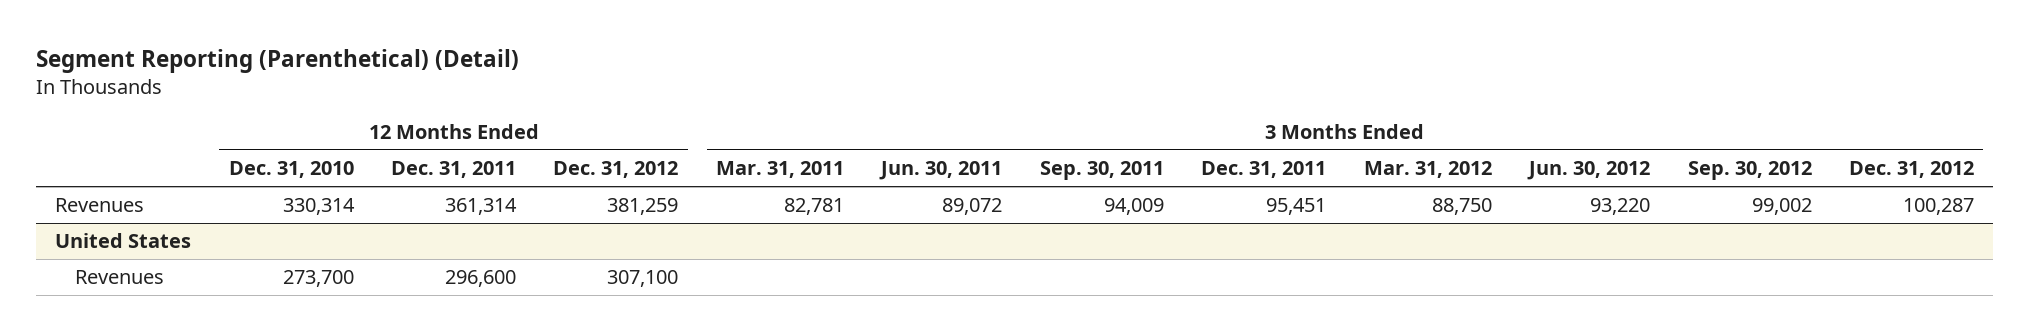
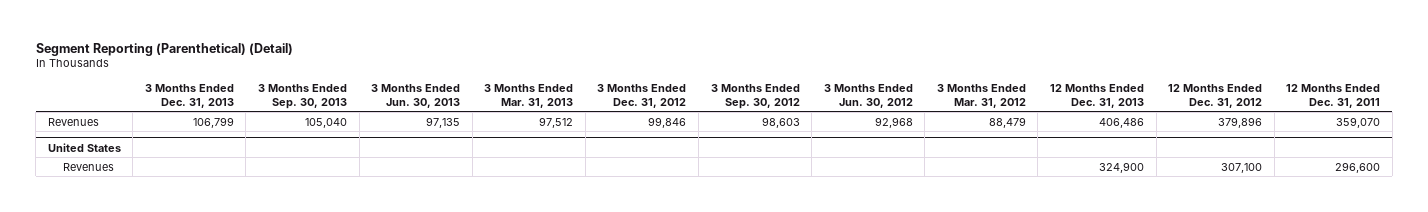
[228,161,354,179] Dec. 31, 2010 -> none
[715,161,844,179] Mar. 31, 2011 -> none
[879,161,1003,181] Jun. 30, 2011 -> none
[1039,161,1164,181] Sep. 30, 2011 -> none
[1201,161,1327,179] Dec. 31, 2011 -> none
none -> [144,83,234,108] 3 Months Ended Dec. 31, 2013
none -> [257,83,347,109] 3 Months Ended Sep. 30, 2013
none -> [371,83,461,108] 3 Months Ended Jun. 30, 2013
none -> [484,83,574,108] 3 Months Ended Mar. 31, 2013
none -> [1050,83,1145,108] 12 Months Ended Dec. 31, 2013
[445,198,518,216] 361,314 -> [1336,116,1381,128] 359,070
[607,198,679,216] 381,259 -> [1218,116,1263,128] 379,896
[1431,198,1492,216] 88,750 -> [988,116,1026,128] 88,479
[1590,198,1651,216] 93,220 -> [874,116,913,128] 92,968
[1751,198,1812,216] 99,002 -> [761,116,800,128] 98,603
[1903,198,1975,216] 100,287 -> [648,116,687,128] 99,846

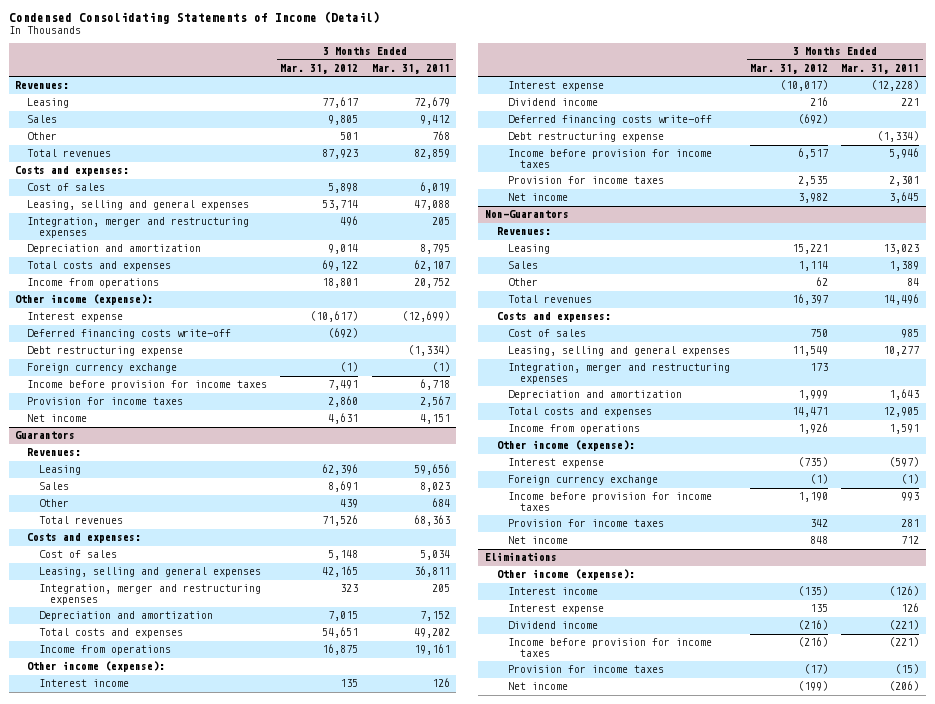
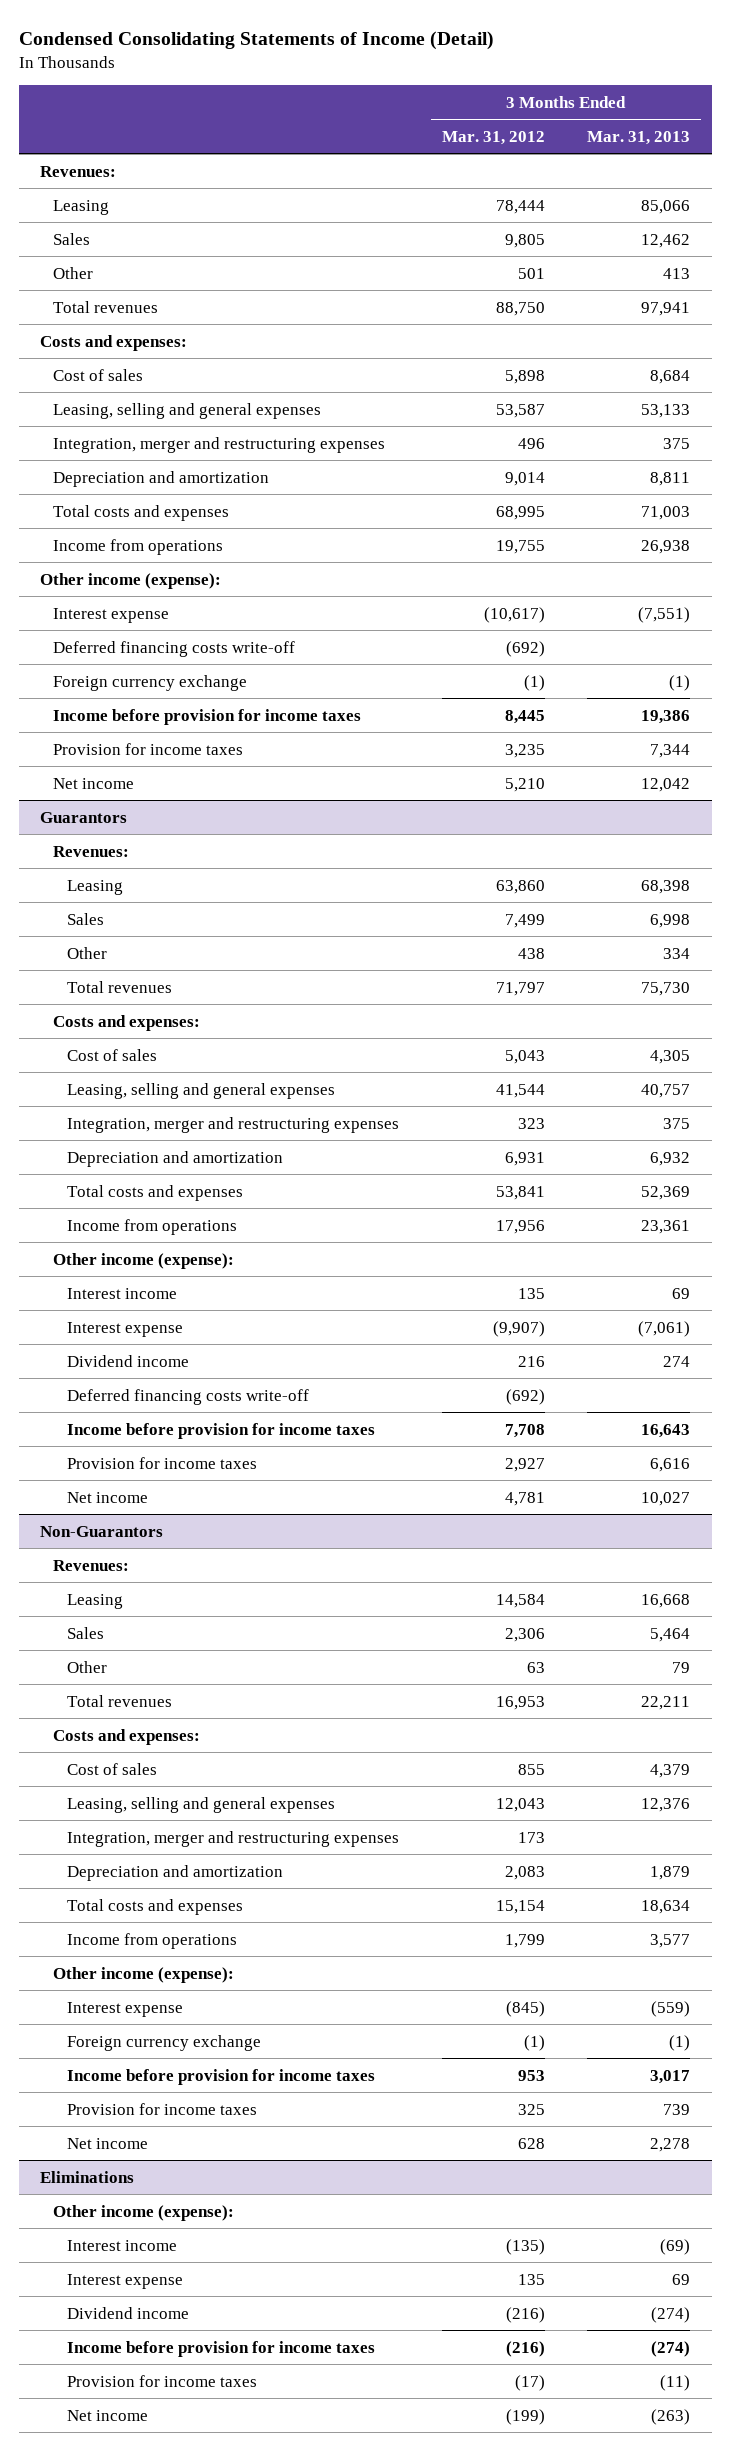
[371,63,450,74] Mar. 31, 2011 -> none
none -> [587,130,691,145] Mar. 31, 2013
[322,97,359,109] 77,617 -> [495,199,545,214] 78,444
[322,149,359,160] 87,923 -> [495,301,545,316] 88,750
[322,200,359,211] 53,714 -> [495,403,545,418] 53,587
[322,260,359,272] 69,122 -> [495,505,545,520] 68,995
[322,278,359,289] 18,801 -> [495,539,545,554] 19,755
[27,346,184,357] Debt restructuring expense -> none
[328,380,359,391] 7,491 -> [504,709,545,724] 8,445
[328,396,359,408] 2,860 -> [504,743,545,758] 3,235
[328,413,359,425] 4,631 -> [504,777,545,792] 5,210
[322,464,359,476] 62,396 -> [495,879,545,894] 63,860
[328,481,359,493] 8,691 -> [504,913,545,928] 7,499
[340,499,359,509] 439 -> [517,947,545,959] 438
[322,515,359,527] 71,526 -> [495,981,545,996] 71,797
[328,550,359,561] 5,148 -> [504,1049,545,1064] 5,043
[322,566,359,578] 42,165 -> [495,1083,545,1098] 41,544
[328,611,359,622] 7,015 -> [504,1151,545,1166] 6,931
[322,627,359,639] 54,651 -> [495,1185,545,1200] 53,841
[322,644,359,656] 16,875 -> [495,1219,545,1234] 17,956
[779,80,828,92] (10,017) -> [492,1320,545,1337] (9,907)
[508,132,665,143] Debt restructuring expense -> none
[797,148,828,160] 6,517 -> [504,1423,545,1438] 7,708
[797,176,828,187] 2,535 -> [504,1457,545,1472] 2,927
[797,193,828,204] 3,982 -> [504,1491,545,1506] 4,781
[791,244,828,255] 15,221 -> [495,1593,545,1608] 14,584
[797,261,828,272] 1,114 -> [504,1627,545,1642] 2,306
[815,277,828,287] 62 -> [526,1661,545,1673] 63
[791,294,828,306] 16,397 -> [495,1695,545,1710] 16,953
[809,329,828,338] 750 -> [517,1763,545,1775] 855
[791,346,828,357] 11,549 -> [495,1797,545,1812] 12,043
[797,390,828,401] 1,999 -> [504,1865,545,1880] 2,083
[791,407,828,418] 14,471 -> [495,1899,545,1914] 15,154
[797,423,828,435] 1,926 -> [504,1933,545,1948] 1,799
[797,457,828,468] (735) -> [505,2000,545,2017] (845)
[797,492,828,503] 1,190 -> [517,2069,545,2081] 953
[809,519,828,528] 342 -> [517,2103,545,2115] 325
[809,536,828,545] 848 -> [517,2137,545,2149] 628

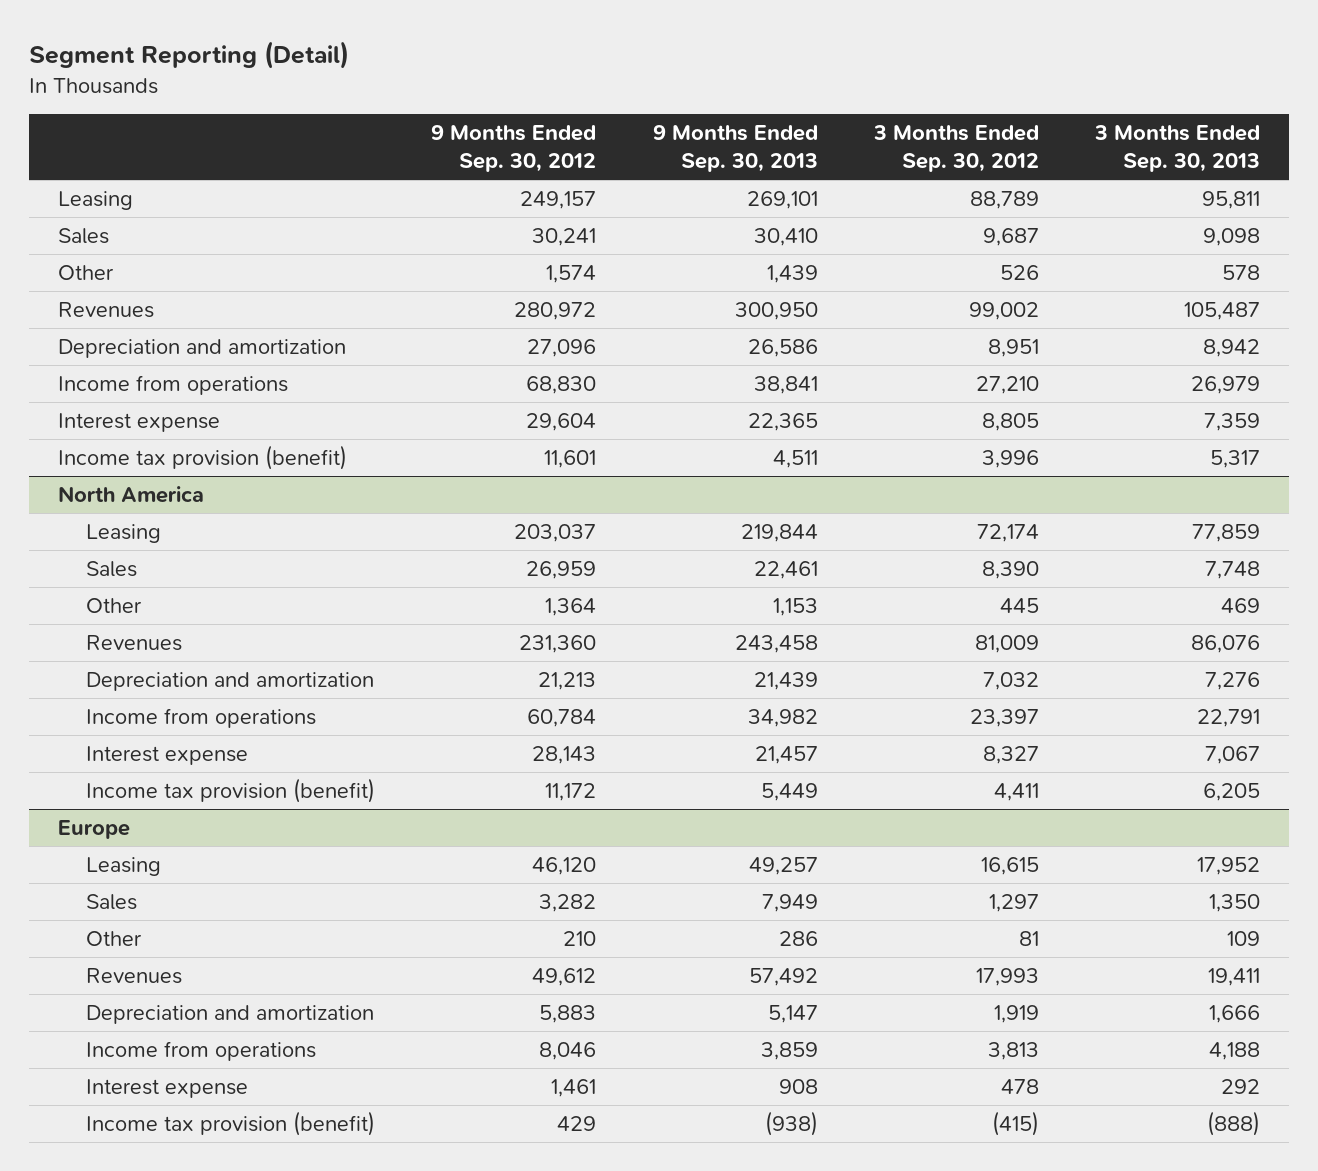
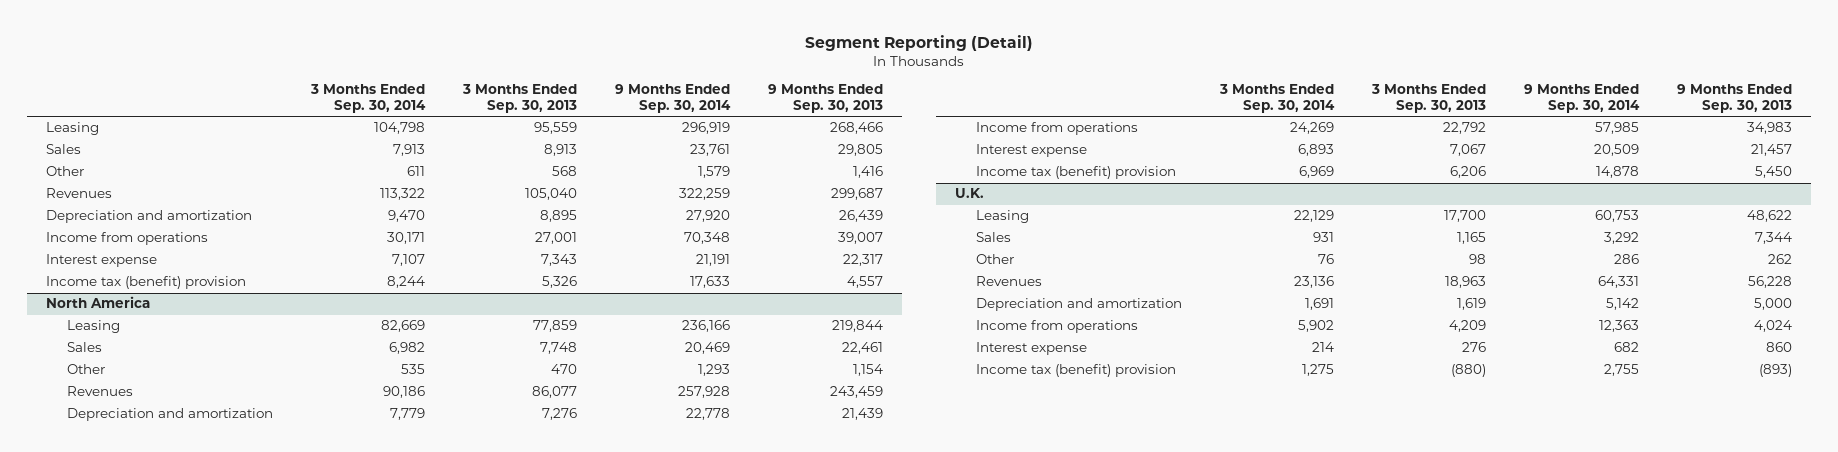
[431,125,597,173] 9 Months Ended Sep. 30, 2012 -> none
[873,125,1040,173] 3 Months Ended Sep. 30, 2012 -> none
none -> [309,84,426,114] 3 Months Ended Sep. 30, 2014
none -> [615,84,732,114] 9 Months Ended Sep. 30, 2014
[746,190,818,209] 269,101 -> [830,122,884,135] 268,466
[1202,190,1261,209] 95,811 -> [534,122,578,135] 95,559
[753,227,818,246] 30,410 -> [838,144,884,157] 29,805
[1203,227,1261,246] 9,098 -> [544,144,578,157] 8,913
[766,264,818,283] 1,439 -> [853,166,884,179] 1,416
[1222,264,1261,280] 578 -> [552,166,578,177] 568
[734,301,818,320] 300,950 -> [831,188,884,201] 299,687
[1184,301,1261,320] 105,487 -> [525,188,578,201] 105,040
[747,338,818,357] 26,586 -> [839,210,884,223] 26,439
[1203,338,1261,357] 8,942 -> [540,210,578,223] 8,895
[753,375,818,394] 38,841 -> [838,232,884,245] 39,007
[1191,375,1261,394] 26,979 -> [535,232,578,245] 27,001
[747,412,818,431] 22,365 -> [843,254,884,267] 22,317
[1204,412,1261,431] 7,359 -> [541,254,578,267] 7,343
[57,444,347,470] Income tax provision (benefit) -> [45,276,246,290] Income tax (benefit) provision
[772,449,818,468] 4,511 -> [847,276,884,289] 4,557
[1210,449,1261,468] 5,317 -> [542,276,578,289] 5,326
[772,597,818,616] 1,153 -> [853,364,884,377] 1,154
[1221,597,1261,613] 469 -> [551,364,578,375] 470
[734,634,818,653] 243,458 -> [830,386,884,399] 243,459
[1191,634,1261,653] 86,076 -> [532,386,578,399] 86,077
[747,708,818,727] 34,982 -> [1746,122,1792,135] 34,983
[1197,708,1261,727] 22,791 -> [1442,122,1486,135] 22,792
[57,819,130,839] Europe -> none
[85,777,375,803] Income tax provision (benefit) -> [975,166,1176,180] Income tax (benefit) provision
[760,782,818,801] 5,449 -> [1754,166,1792,179] 5,450
[1203,782,1261,801] 6,205 -> [1449,166,1486,179] 6,206
none -> [954,188,984,199] U.K.
[748,856,818,875] 49,257 -> [1746,210,1792,223] 48,622
[1197,856,1261,875] 17,952 -> [1443,210,1486,223] 17,700
[761,893,818,912] 7,949 -> [1754,232,1792,245] 7,344
[1209,893,1261,912] 1,350 -> [1456,232,1486,245] 1,165
[778,930,818,946] 286 -> [1767,254,1792,265] 262
[1227,930,1261,946] 109 -> [1468,254,1486,265] 98
[748,967,818,986] 57,492 -> [1747,276,1792,289] 56,228
[1208,967,1261,986] 19,411 -> [1444,276,1486,289] 18,963
[767,1004,818,1023] 5,147 -> [1753,298,1792,311] 5,000
[1209,1004,1261,1023] 1,666 -> [1456,298,1486,311] 1,619
[760,1041,818,1060] 3,859 -> [1753,320,1792,333] 4,024
[1209,1041,1261,1060] 4,188 -> [1448,320,1486,333] 4,209
[778,1078,818,1094] 908 -> [1765,342,1792,353] 860
[1221,1078,1261,1094] 292 -> [1461,342,1486,353] 276
[85,1110,375,1136] Income tax provision (benefit) -> [975,364,1176,378] Income tax (benefit) provision
[764,1110,818,1136] (938) -> [1758,364,1792,378] (893)
[1207,1110,1261,1136] (888) -> [1450,364,1486,378] (880)

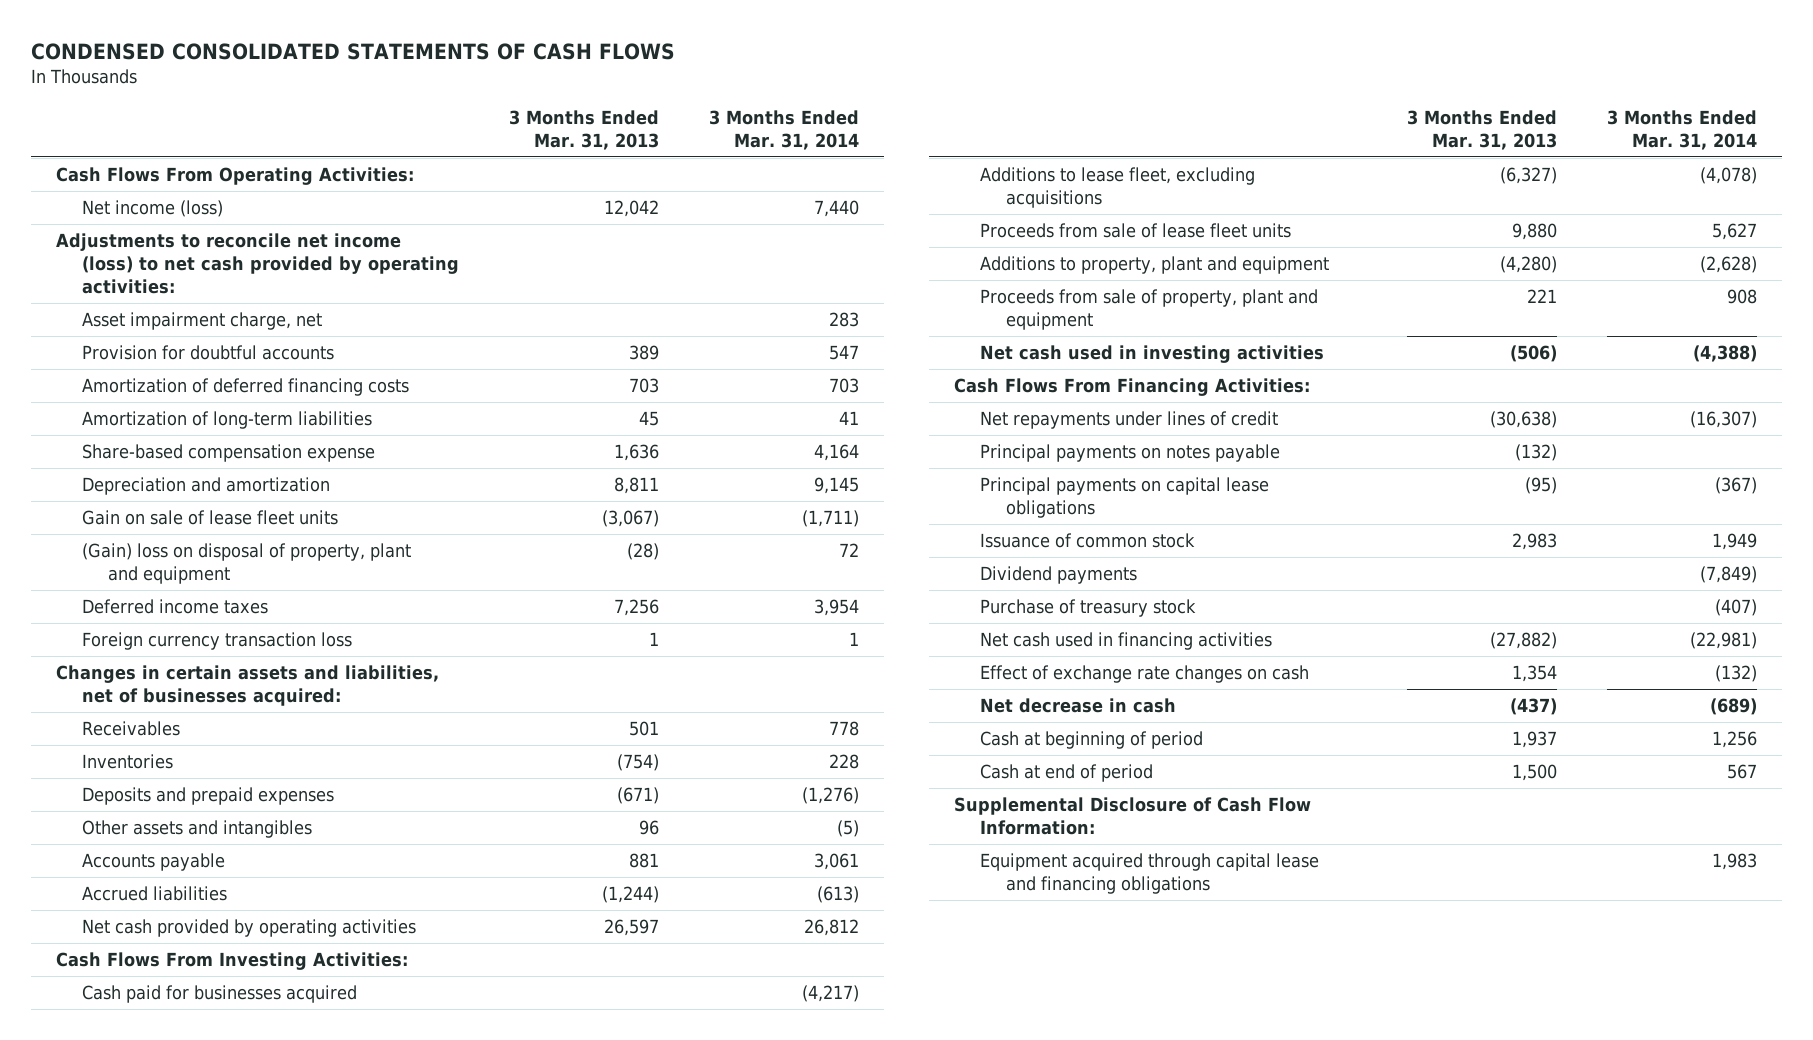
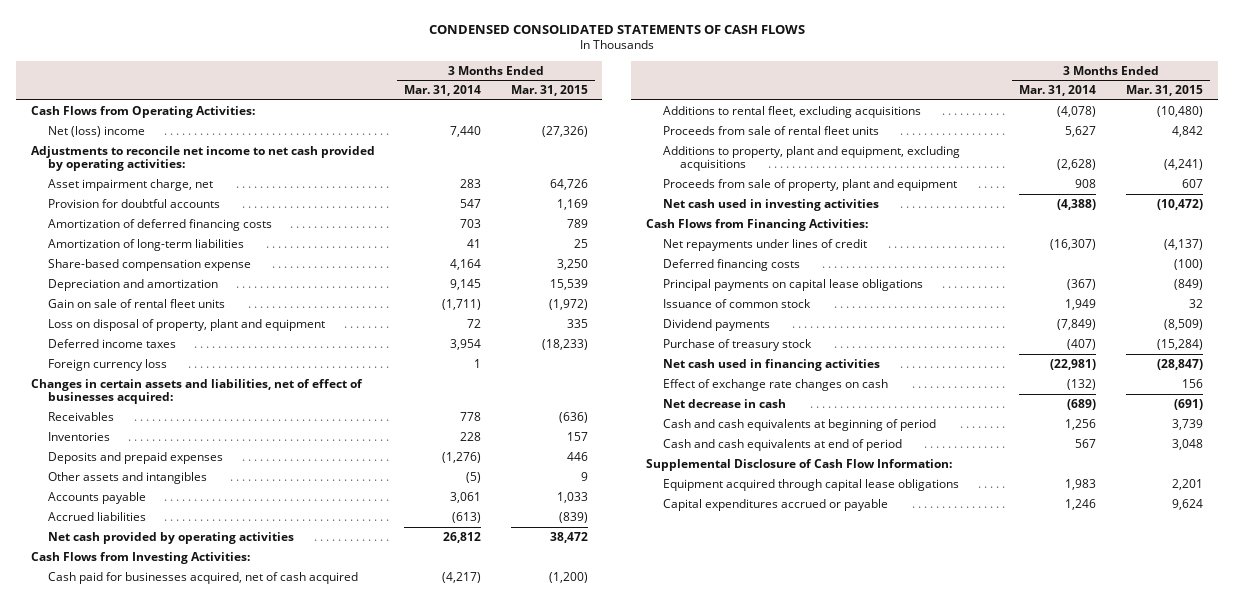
[509,109,660,150] 3 Months Ended Mar. 31, 2013 -> none
none -> [510,85,588,97] Mar. 31, 2015
[56,166,415,185] Cash Flows From Operating Activities: -> [30,105,255,118] Cash Flows from Operating Activities:
[82,199,224,217] Net income (loss) -> [47,125,145,137] Net (loss) income
[56,232,460,294] Adjustments to reconcile net income (loss) to net cash provided by operating activities: -> [30,145,375,172] Adjustments to reconcile net income to net cash provided by operating activities:
[82,509,339,525] Gain on sale of lease fleet units -> [47,298,225,308] Gain on sale of rental fleet units
[82,542,412,584] (Gain) loss on disposal of property, plant and equipment -> [47,318,325,331] Loss on disposal of property, plant and equipment
[82,631,353,650] Foreign currency transaction loss -> [47,358,167,371] Foreign currency loss
[56,664,440,706] Changes in certain assets and liabilities, net of businesses acquired: -> [30,378,363,405] Changes in certain assets and liabilities, net of effect of businesses acquired:
[56,951,409,970] Cash Flows From Investing Activities: -> [30,551,250,564] Cash Flows from Investing Activities:
[82,984,358,1003] Cash paid for businesses acquired -> [47,571,358,584] Cash paid for businesses acquired, net of cash acquired
[979,166,1255,208] Additions to lease fleet, excluding acquisitions -> [662,105,921,118] Additions to rental fleet, excluding acquisitions
[979,222,1291,238] Proceeds from sale of lease fleet units -> [662,125,879,135] Proceeds from sale of rental fleet units
[979,255,1329,274] Additions to property, plant and equipment -> [662,145,960,172] Additions to property, plant and equipment, excluding acquisitions
[954,377,1311,396] Cash Flows From Financing Activities: -> [645,218,868,231] Cash Flows from Financing Activities:
[979,443,1280,462] Principal payments on notes payable -> none
none -> [662,258,800,271] Deferred financing costs
[979,730,1203,749] Cash at beginning of period -> [662,418,936,431] Cash and cash equivalents at beginning of period
[979,763,1153,782] Cash at end of period -> [662,438,902,451] Cash and cash equivalents at end of period
[979,852,1319,894] Equipment acquired through capital lease and financing obligations -> [662,478,959,491] Equipment acquired through capital lease obligations
none -> [662,498,888,511] Capital expenditures accrued or payable

